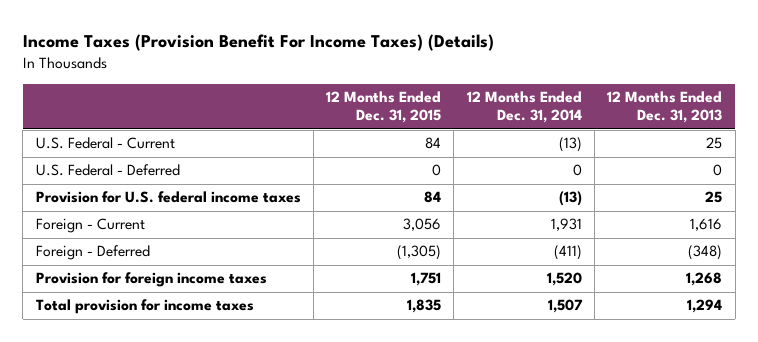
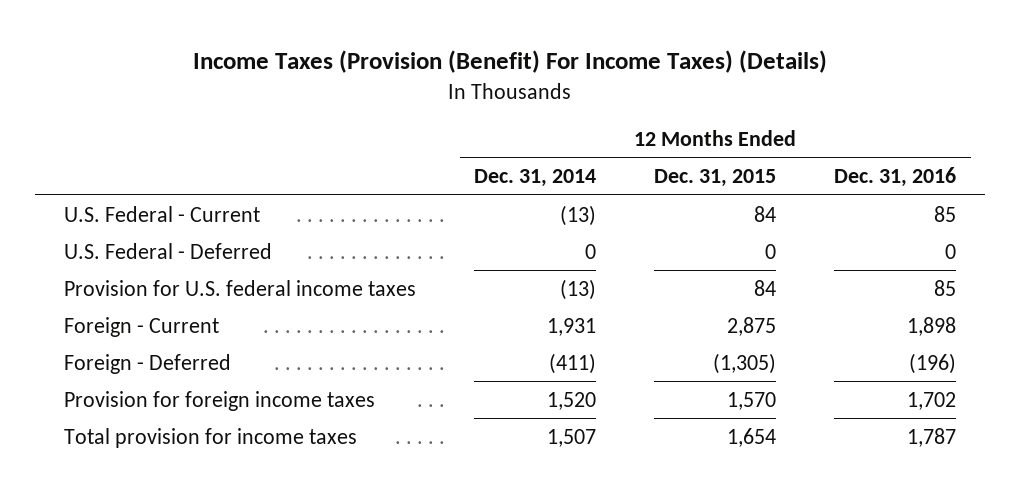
[22,34,494,52] Income Taxes (Provision Benefit For Income Taxes) (Details) -> [193,50,828,74] Income Taxes (Provision (Benefit) For Income Taxes) (Details)
[607,91,723,124] 12 Months Ended Dec. 31, 2013 -> none
none -> [834,167,957,188] Dec. 31, 2016
[403,218,442,232] 3,056 -> [727,316,777,336] 2,875
[411,272,442,287] 1,751 -> [727,391,777,410] 1,570
[407,299,442,314] 1,835 -> [727,427,777,447] 1,654

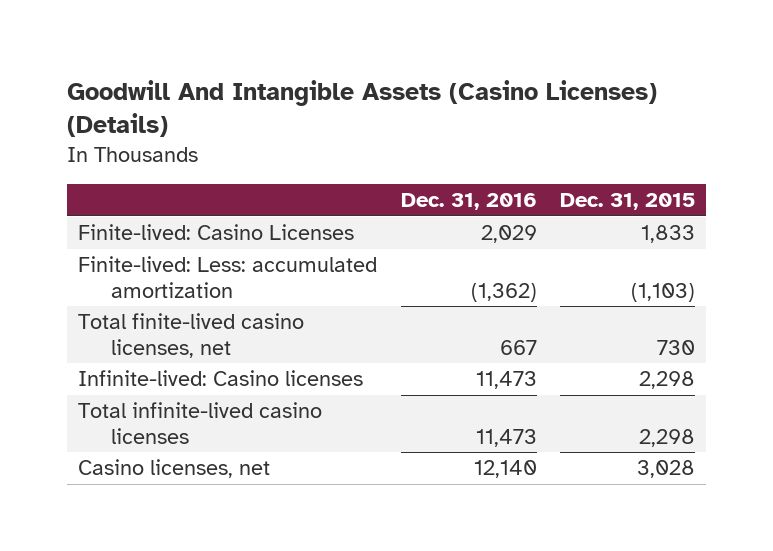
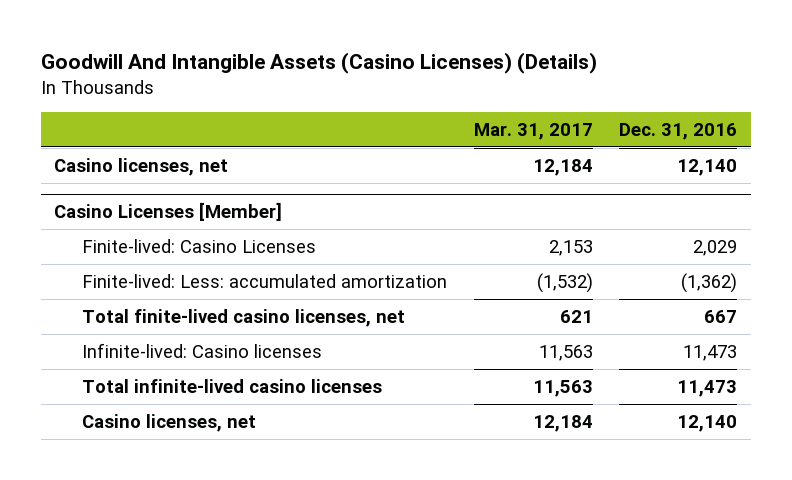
[559,193,695,211] Dec. 31, 2015 -> none
none -> [473,122,593,140] Mar. 31, 2017
none -> [54,157,229,176] Casino licenses, net
none -> [54,202,283,222] Casino Licenses [Member]

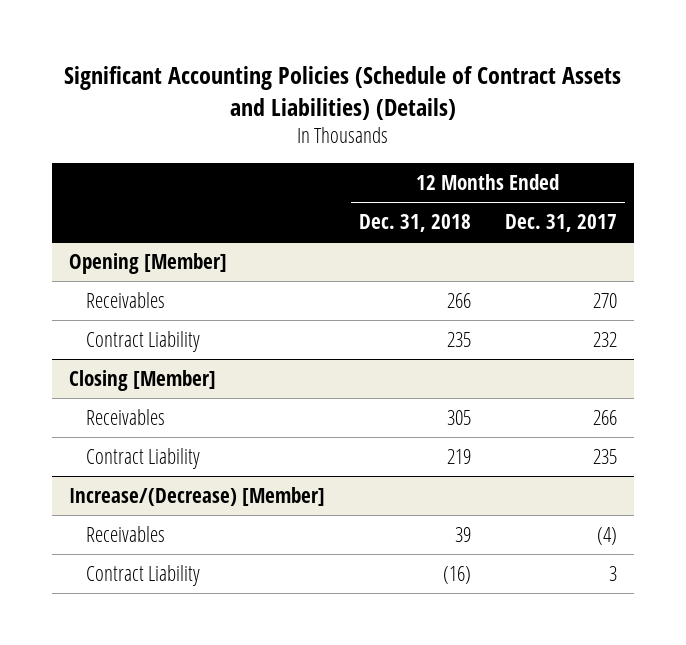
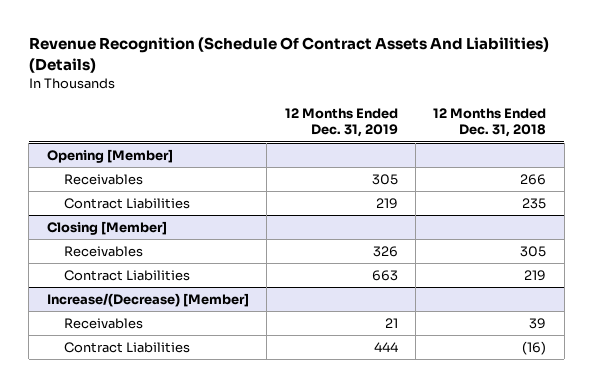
[64,65,622,120] Significant Accounting Policies (Schedule of Contract Assets and Liabilities) (Details) -> [28,37,549,73] Revenue Recognition (Schedule Of Contract Assets And Liabilities) (Details)
[504,214,617,233] Dec. 31, 2017 -> none
none -> [284,107,398,138] 12 Months Ended Dec. 31, 2019
[86,330,201,352] Contract Liability -> [64,197,191,209] Contract Liabilities
[86,447,201,469] Contract Liability -> [64,269,191,281] Contract Liabilities
[86,564,201,586] Contract Liability -> [64,341,191,353] Contract Liabilities

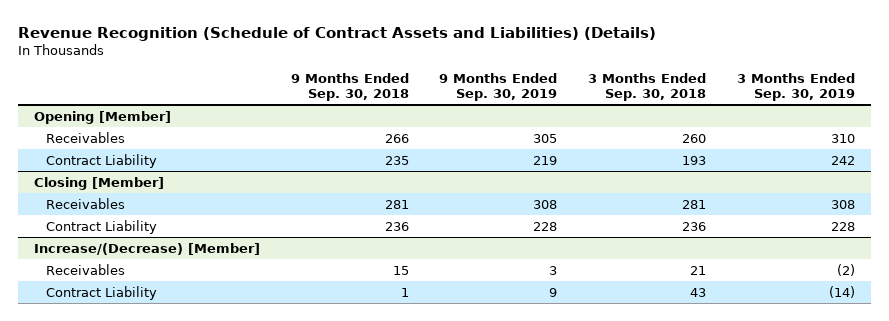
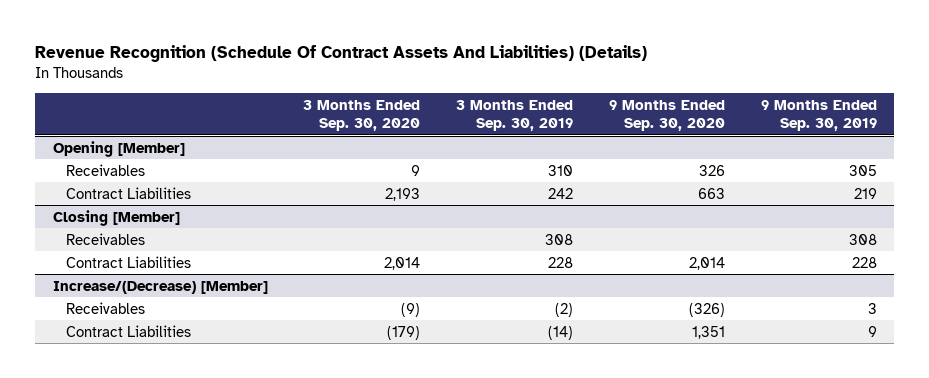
[18,26,657,41] Revenue Recognition (Schedule of Contract Assets and Liabilities) (Details) -> [34,45,647,63] Revenue Recognition (Schedule Of Contract Assets And Liabilities) (Details)
[290,73,409,101] 9 Months Ended Sep. 30, 2018 -> none
[588,73,707,101] 3 Months Ended Sep. 30, 2018 -> none
none -> [303,100,421,132] 3 Months Ended Sep. 30, 2020
none -> [608,100,725,132] 9 Months Ended Sep. 30, 2020
[46,153,158,168] Contract Liability -> [66,186,192,199] Contract Liabilities
[46,219,158,234] Contract Liability -> [66,255,192,268] Contract Liabilities
[46,285,158,300] Contract Liability -> [66,324,192,337] Contract Liabilities

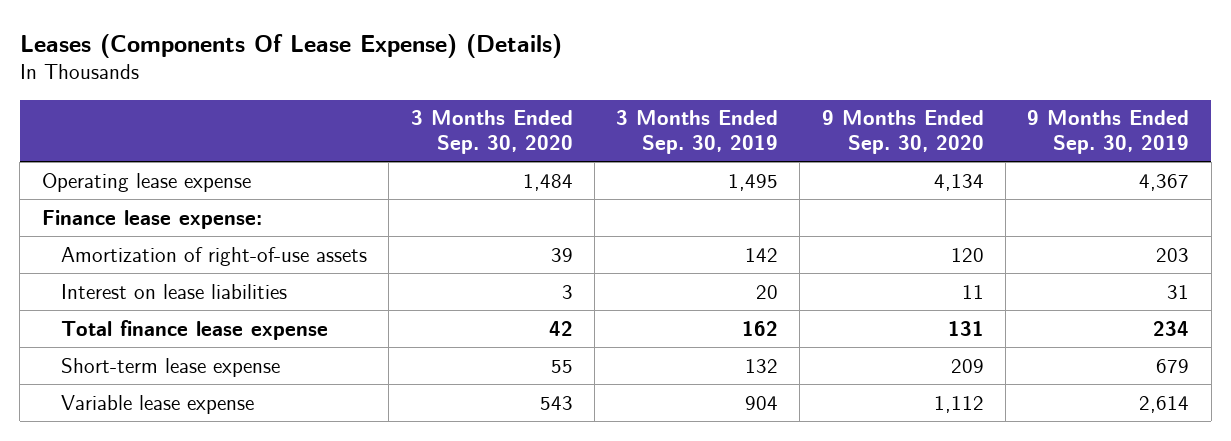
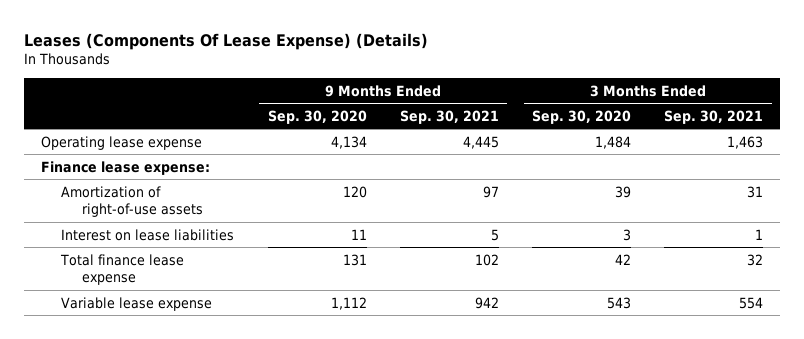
[616,110,779,154] 3 Months Ended Sep. 30, 2019 -> none
[1027,110,1190,154] 9 Months Ended Sep. 30, 2019 -> none
none -> [399,109,499,124] Sep. 30, 2021
none -> [664,109,764,124] Sep. 30, 2021
[61,357,281,377] Short-term lease expense -> none

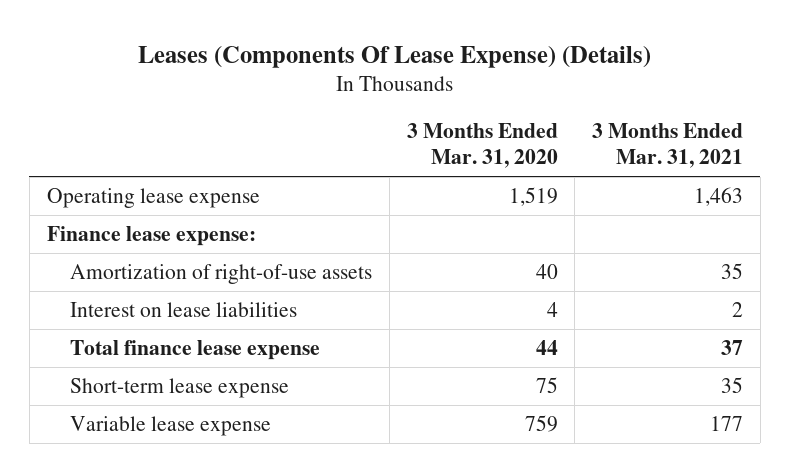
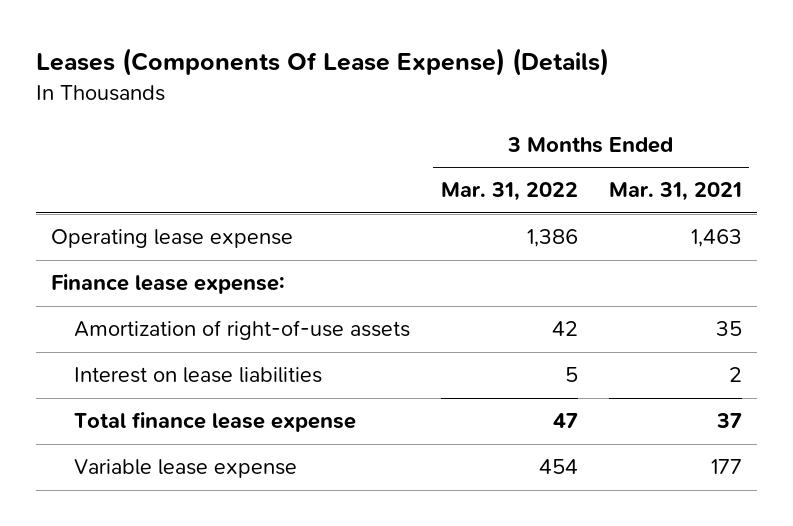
[406,123,558,169] 3 Months Ended Mar. 31, 2020 -> none
none -> [441,182,579,202] Mar. 31, 2022
[70,377,290,398] Short-term lease expense -> none

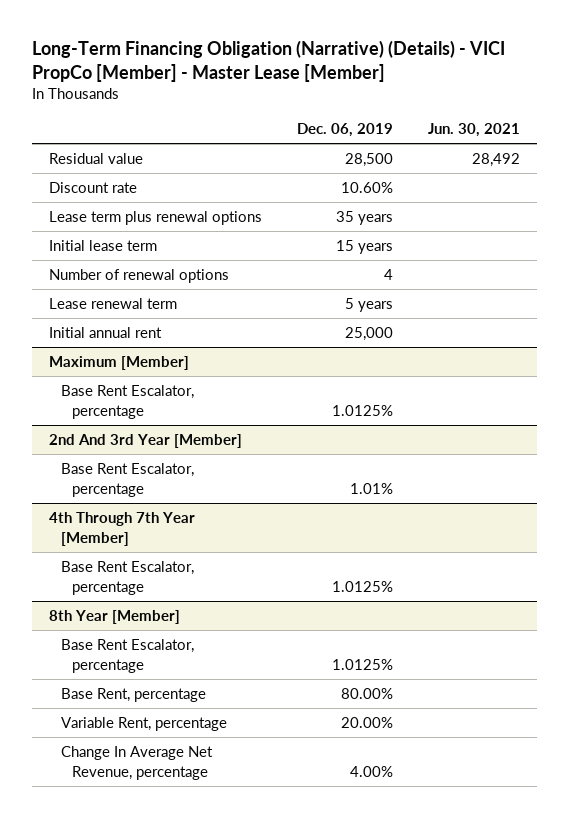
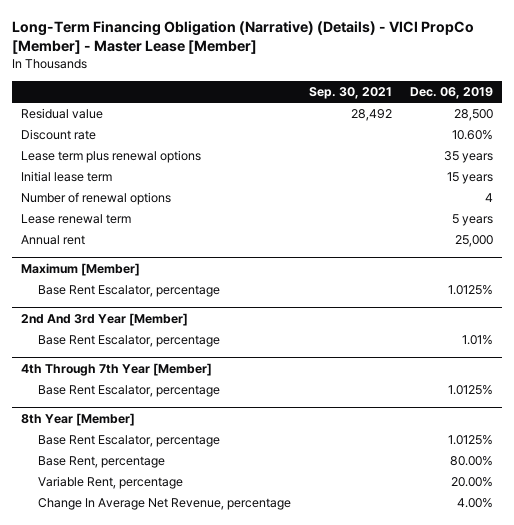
[428,123,521,138] Jun. 30, 2021 -> none
none -> [309,87,393,100] Sep. 30, 2021
[49,327,163,339] Initial annual rent -> [20,235,85,246] Annual rent

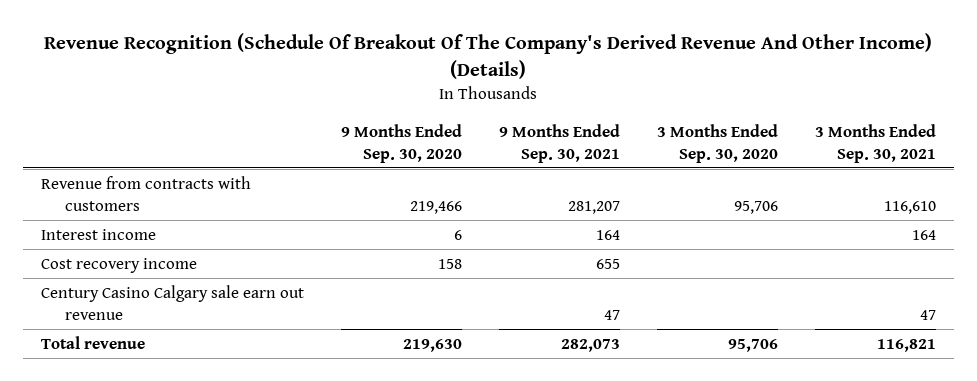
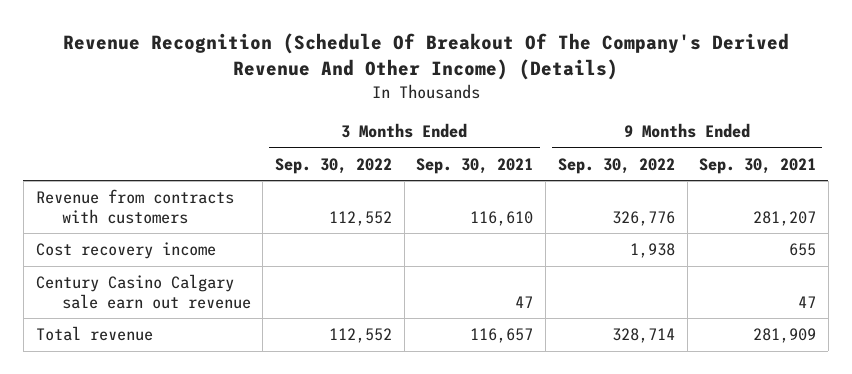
[340,123,462,163] 9 Months Ended Sep. 30, 2020 -> none
[656,123,778,163] 3 Months Ended Sep. 30, 2020 -> none
none -> [275,157,393,174] Sep. 30, 2022
none -> [557,157,675,174] Sep. 30, 2022
[41,228,157,240] Interest income -> none
[560,338,620,352] 282,073 -> [753,328,817,344] 281,909
[876,338,936,352] 116,821 -> [470,328,534,344] 116,657

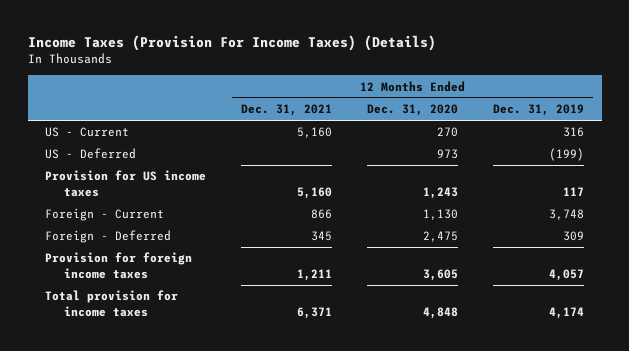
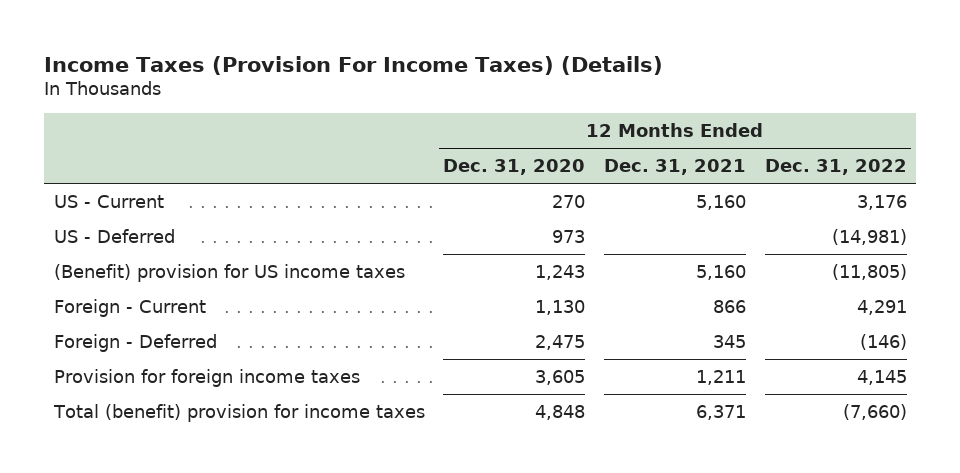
[493,104,585,117] Dec. 31, 2019 -> none
none -> [764,159,907,176] Dec. 31, 2022
[45,170,207,197] Provision for US income taxes -> [53,264,405,283] (Benefit) provision for US income taxes
[45,290,179,317] Total provision for income taxes -> [52,404,425,423] Total (benefit) provision for income taxes

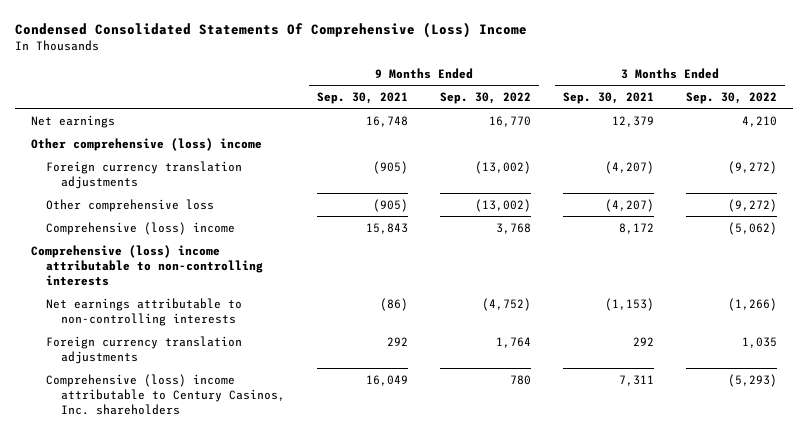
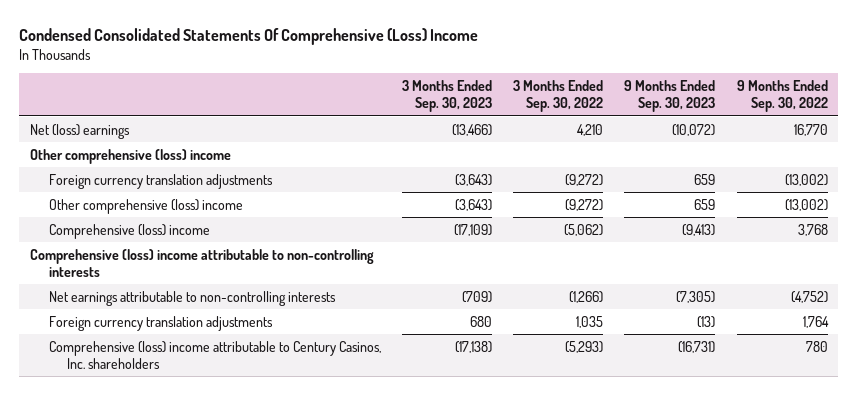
[317,91,409,104] Sep. 30, 2021 -> none
[562,91,654,104] Sep. 30, 2021 -> none
none -> [401,80,492,113] 3 Months Ended Sep. 30, 2023
none -> [624,80,716,113] 9 Months Ended Sep. 30, 2023
[31,114,116,128] Net earnings -> [30,123,131,139] Net (loss) earnings
[46,198,215,212] Other comprehensive loss -> [48,198,243,214] Other comprehensive (loss) income

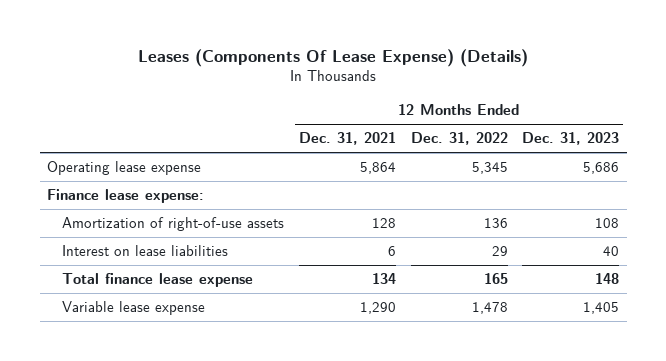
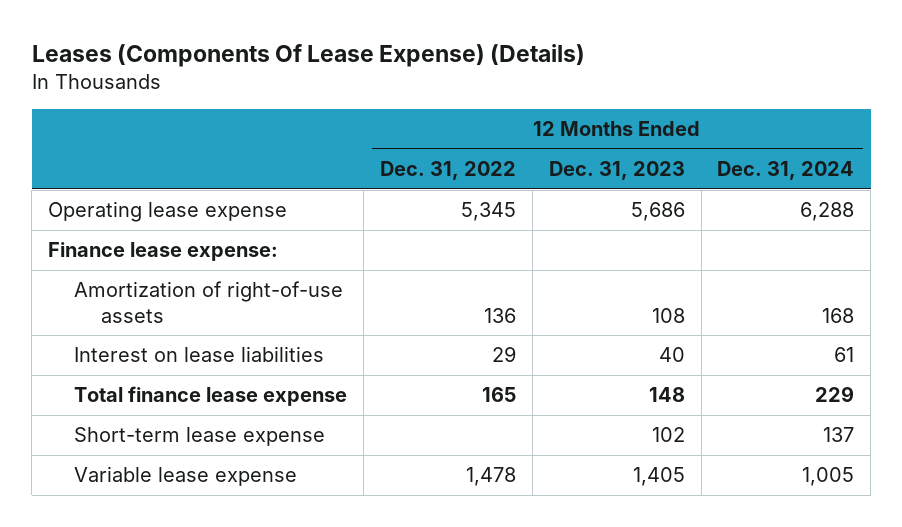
[299,132,397,146] Dec. 31, 2021 -> none
none -> [717,160,855,180] Dec. 31, 2024
none -> [74,427,326,447] Short-term lease expense

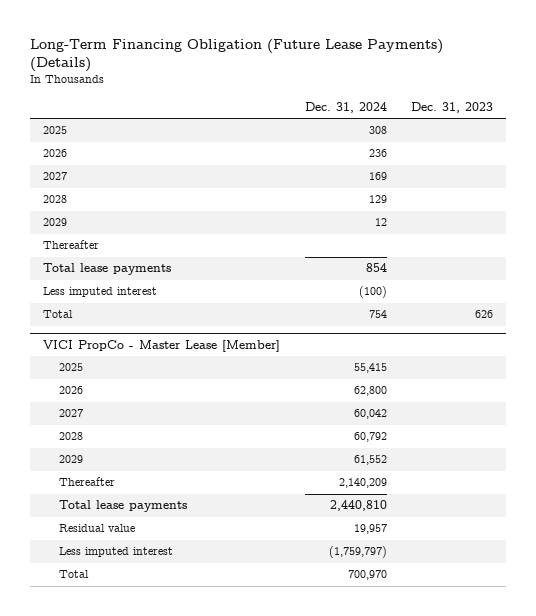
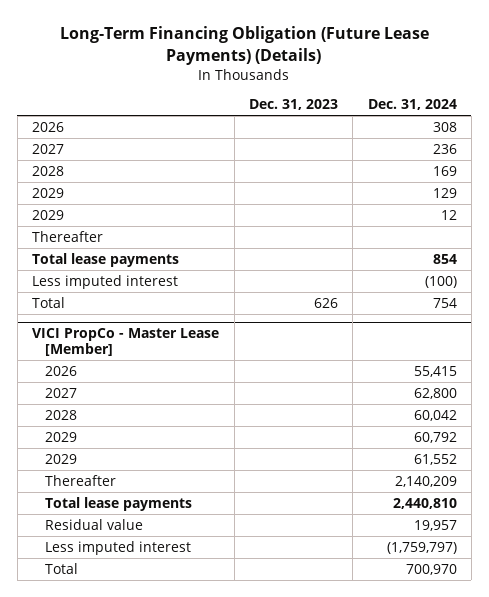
[42,126,67,135] 2025 -> [32,121,65,132] 2026
[42,149,67,158] 2026 -> [32,143,65,154] 2027
[42,172,67,181] 2027 -> [32,165,65,176] 2028
[42,195,67,204] 2028 -> [32,187,65,198] 2029
[58,363,83,372] 2025 -> [45,365,78,376] 2026
[58,386,83,395] 2026 -> [45,387,78,398] 2027
[58,409,83,418] 2027 -> [45,409,78,420] 2028
[58,432,83,441] 2028 -> [45,431,78,442] 2029

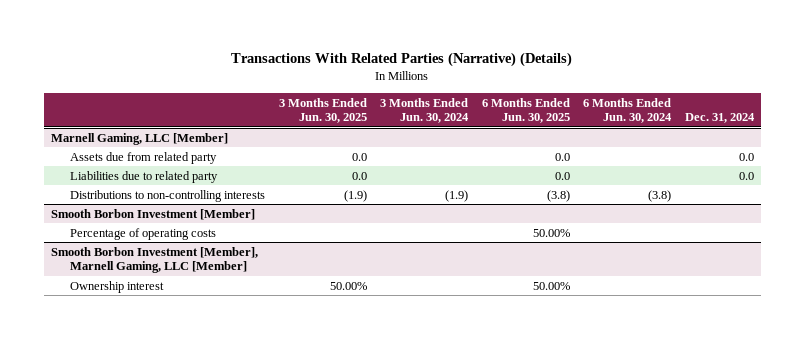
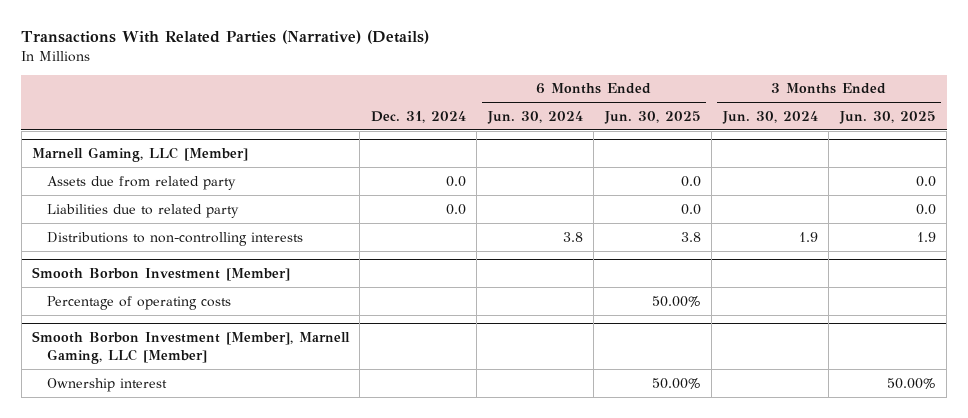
[343,189,367,202] (1.9) -> [916,231,936,242] 1.9
[445,189,469,202] (1.9) -> [798,231,818,242] 1.9
[546,189,570,202] (3.8) -> [680,231,701,242] 3.8
[648,189,672,202] (3.8) -> [562,231,583,242] 3.8

